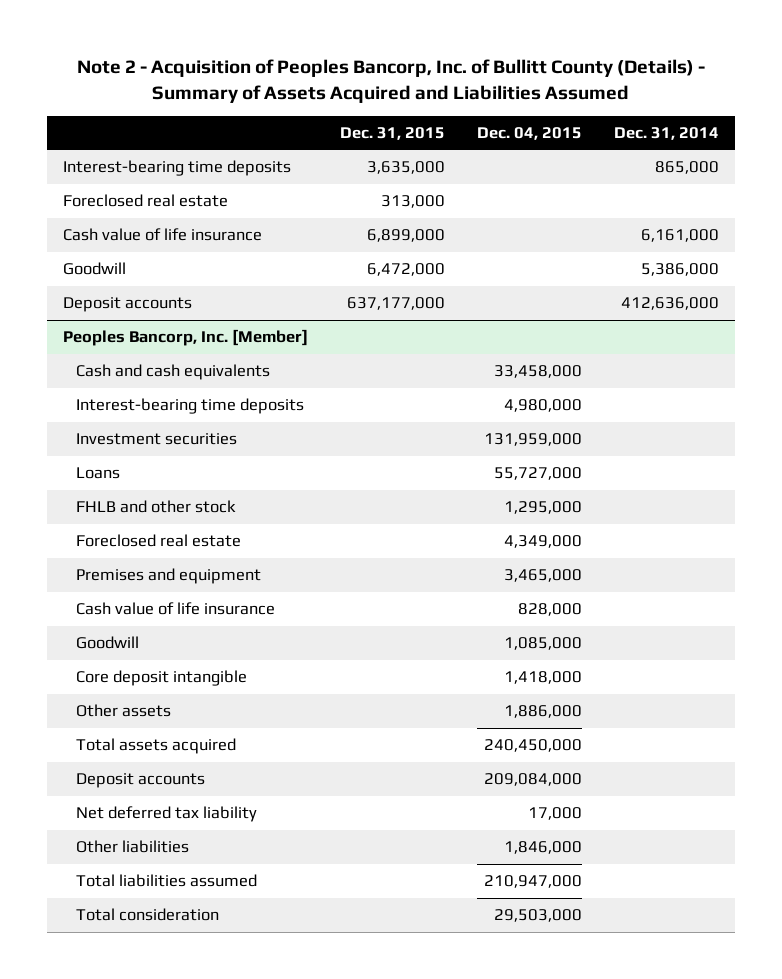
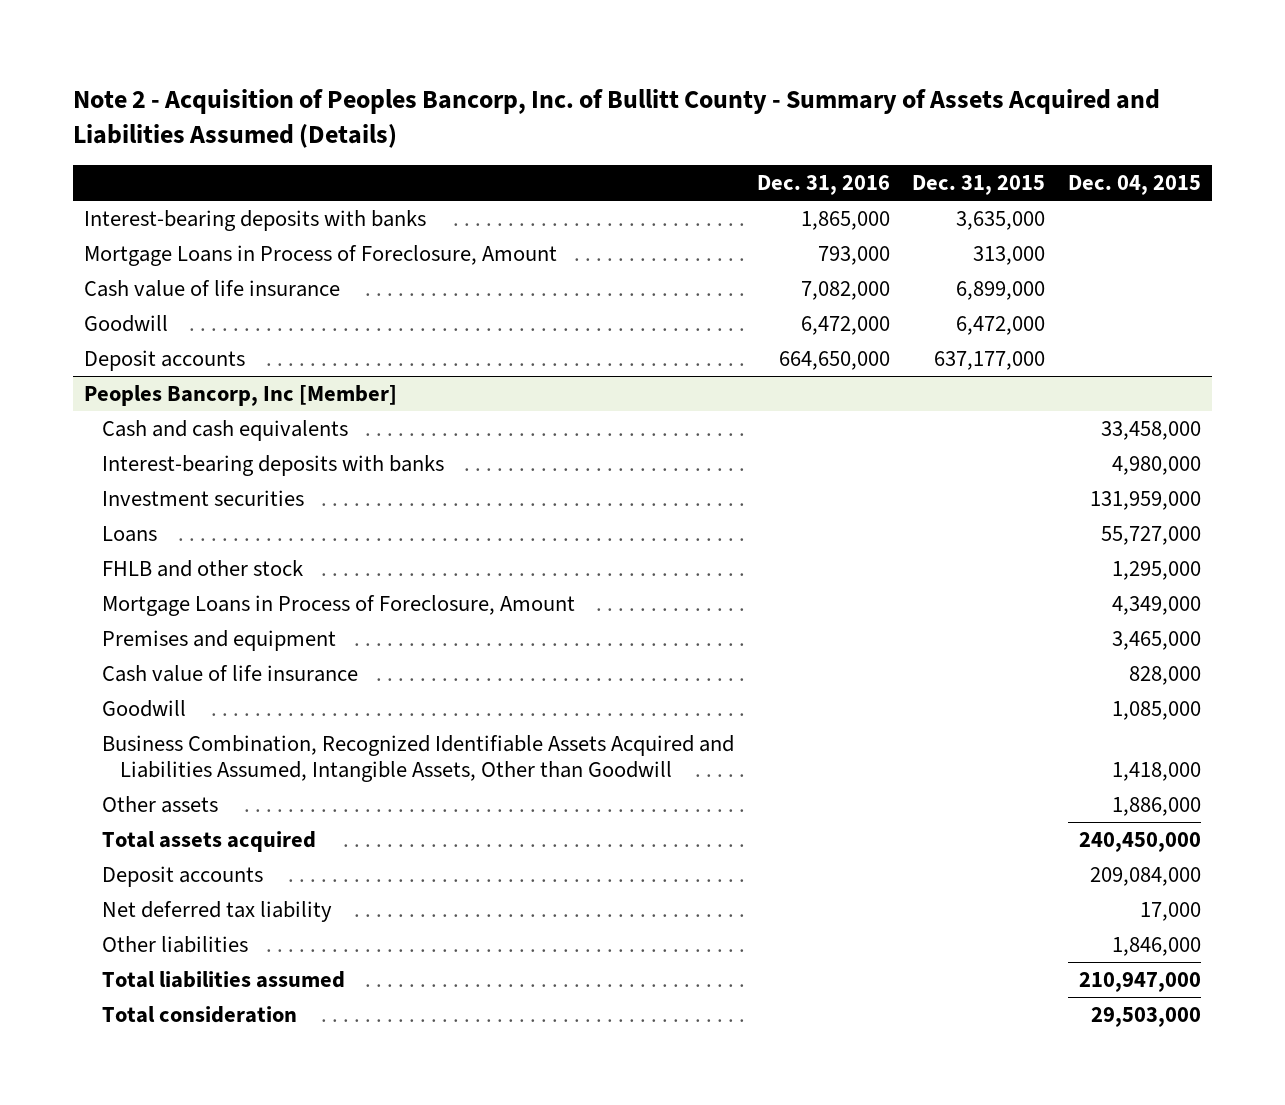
[77,58,706,103] Note 2 - Acquisition of Peoples Bancorp, Inc. of Bullitt County (Details) - Summary of Assets Acquired and Liabilities Assumed -> [72,88,1160,148] Note 2 - Acquisition of Peoples Bancorp, Inc. of Bullitt County - Summary of Assets Acquired and Liabilities Assumed (Details)
[614,126,720,140] Dec. 31, 2014 -> none
none -> [756,175,890,196] Dec. 31, 2016
[63,160,292,177] Interest-bearing time deposits -> [83,209,426,231] Interest-bearing deposits with banks
[63,194,229,208] Foreclosed real estate -> [83,244,557,266] Mortgage Loans in Process of Foreclosure, Amount
[63,329,309,347] Peoples Bancorp, Inc. [Member] -> [83,384,397,406] Peoples Bancorp, Inc [Member]
[75,398,304,415] Interest-bearing time deposits -> [101,454,444,476] Interest-bearing deposits with banks
[75,534,241,548] Foreclosed real estate -> [101,594,575,616] Mortgage Loans in Process of Foreclosure, Amount
[75,670,247,687] Core deposit intangible -> [101,734,734,782] Business Combination, Recognized Identifiable Assets Acquired and Liabilities Assumed, Intangible Assets, Other than Goodwill

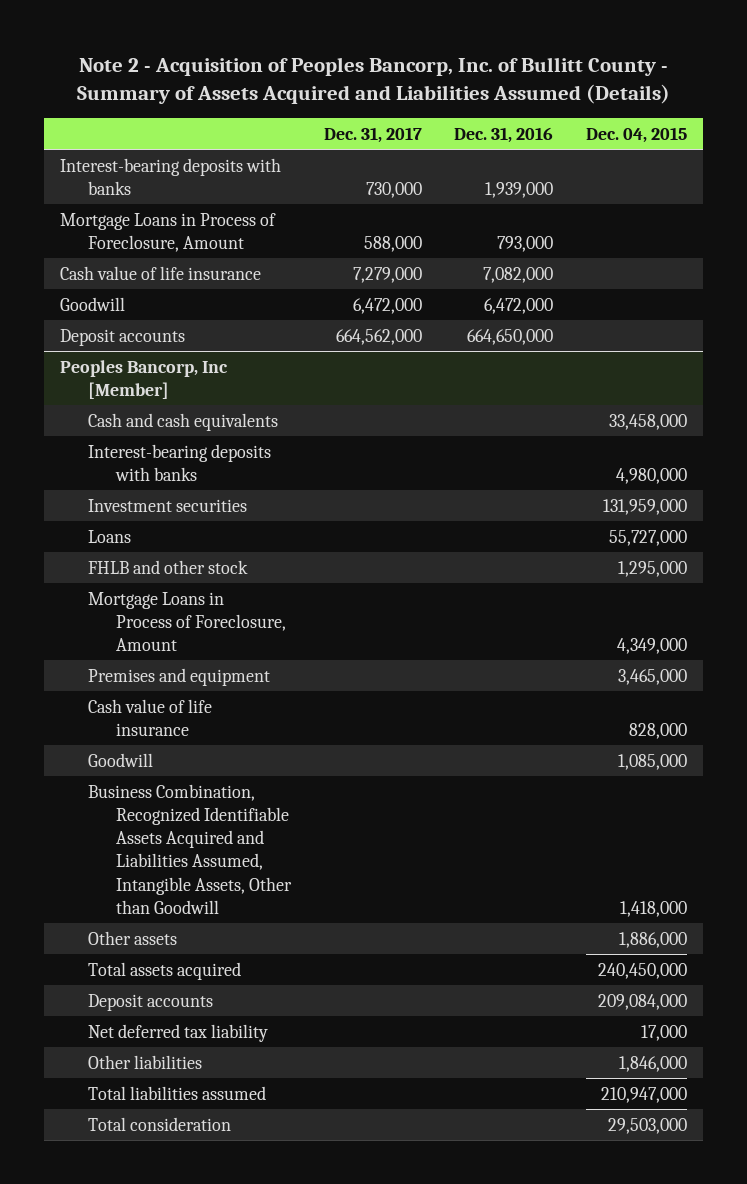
[912,175,1046,196] Dec. 31, 2015 -> none
none -> [323,127,422,144] Dec. 31, 2017
[800,210,890,230] 1,865,000 -> [485,181,554,198] 1,939,000

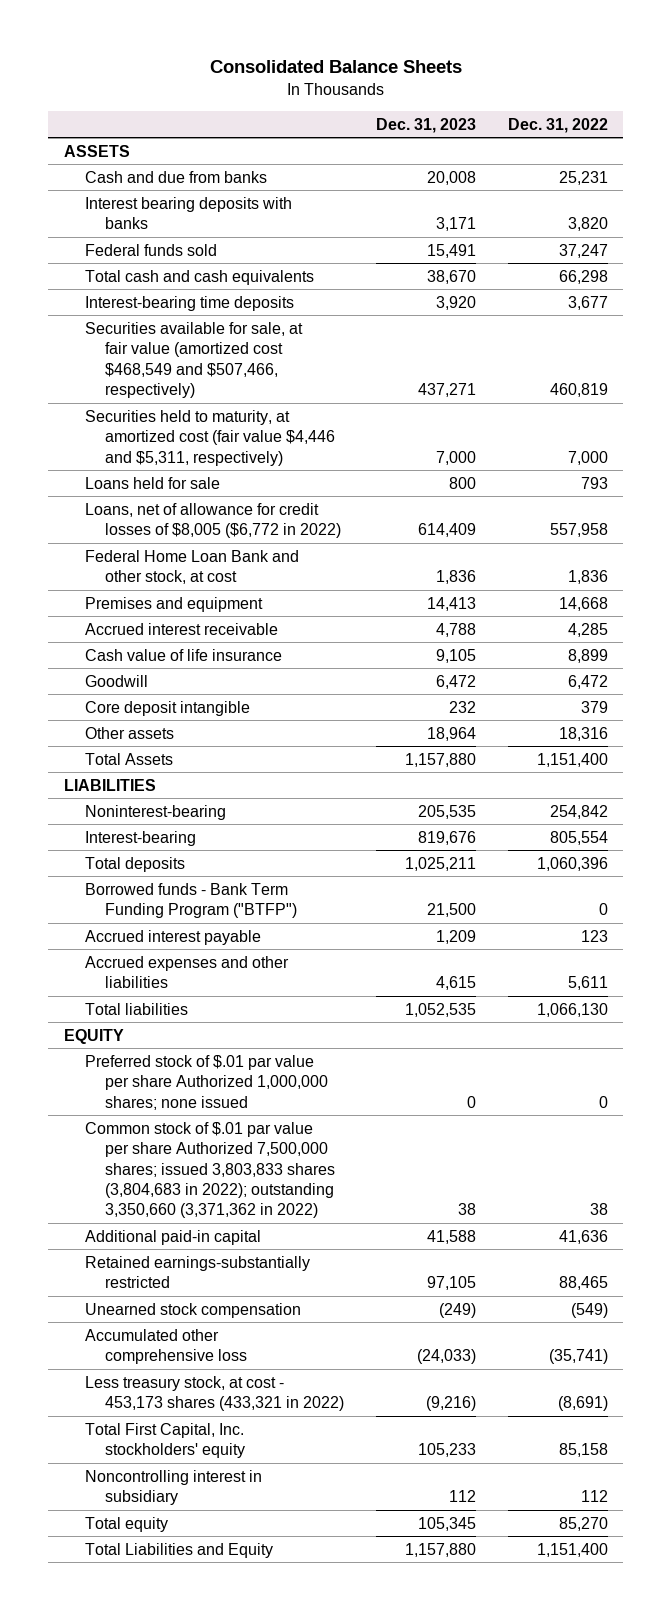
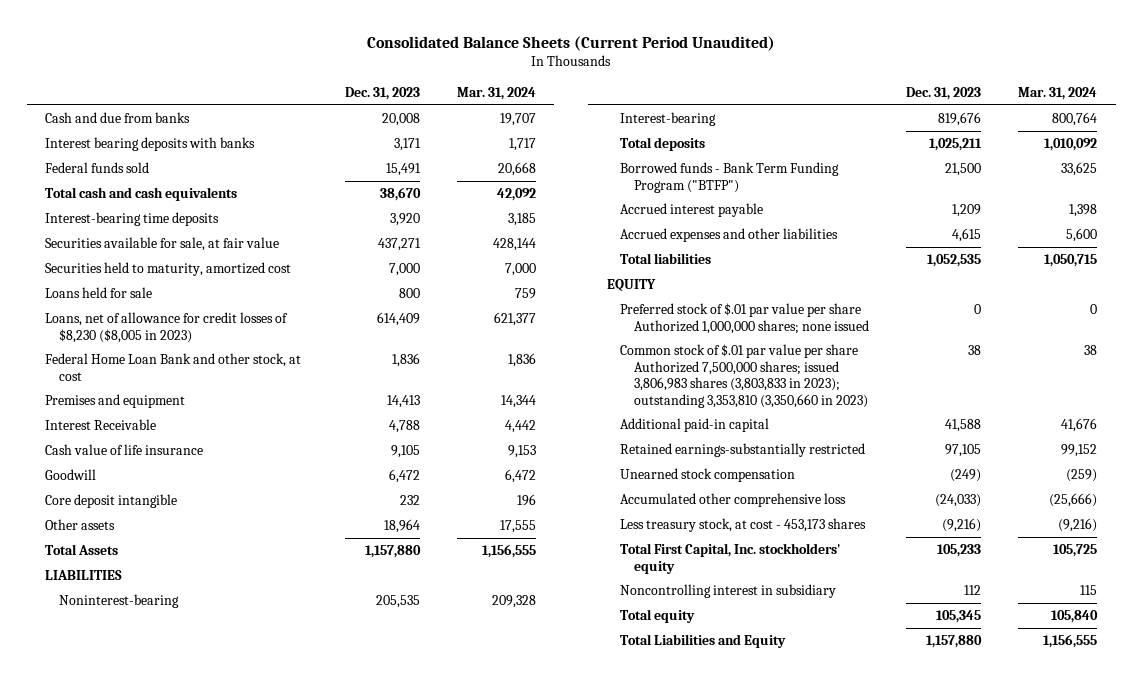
[209,60,462,74] Consolidated Balance Sheets -> [367,35,776,51] Consolidated Balance Sheets (Current Period Unaudited)
[507,117,608,133] Dec. 31, 2022 -> none
none -> [456,86,536,100] Mar. 31, 2024
[64,144,131,157] ASSETS -> none
[84,321,303,398] Securities available for sale, at fair value (amortized cost $468,549 and $507,466, respectively) -> [45,237,280,252] Securities available for sale, at fair value
[84,409,336,466] Securities held to maturity, at amortized cost (fair value $4,446 and $5,311, respectively) -> [45,262,292,277] Securities held to maturity, amortized cost
[84,502,342,539] Loans, net of allowance for credit losses of $8,005 ($6,772 in 2022) -> [45,312,289,343] Loans, net of allowance for credit losses of $8,230 ($8,005 in 2023)
[84,622,278,635] Accrued interest receivable -> [45,419,157,431] Interest Receivable
[84,1121,336,1219] Common stock of $.01 par value per share Authorized 7,500,000 shares; issued 3,803,833 shares (3,804,683 in 2022); outstanding 3,350,660 (3,371,362 in 2022) -> [620,344,869,408] Common stock of $.01 par value per share Authorized 7,500,000 shares; issued 3,806,983 shares (3,803,833 in 2023); outstanding 3,353,810 (3,350,660 in 2023)
[84,1375,345,1412] Less treasury stock, at cost - 453,173 shares (433,321 in 2022) -> [620,518,867,533] Less treasury stock, at cost - 453,173 shares

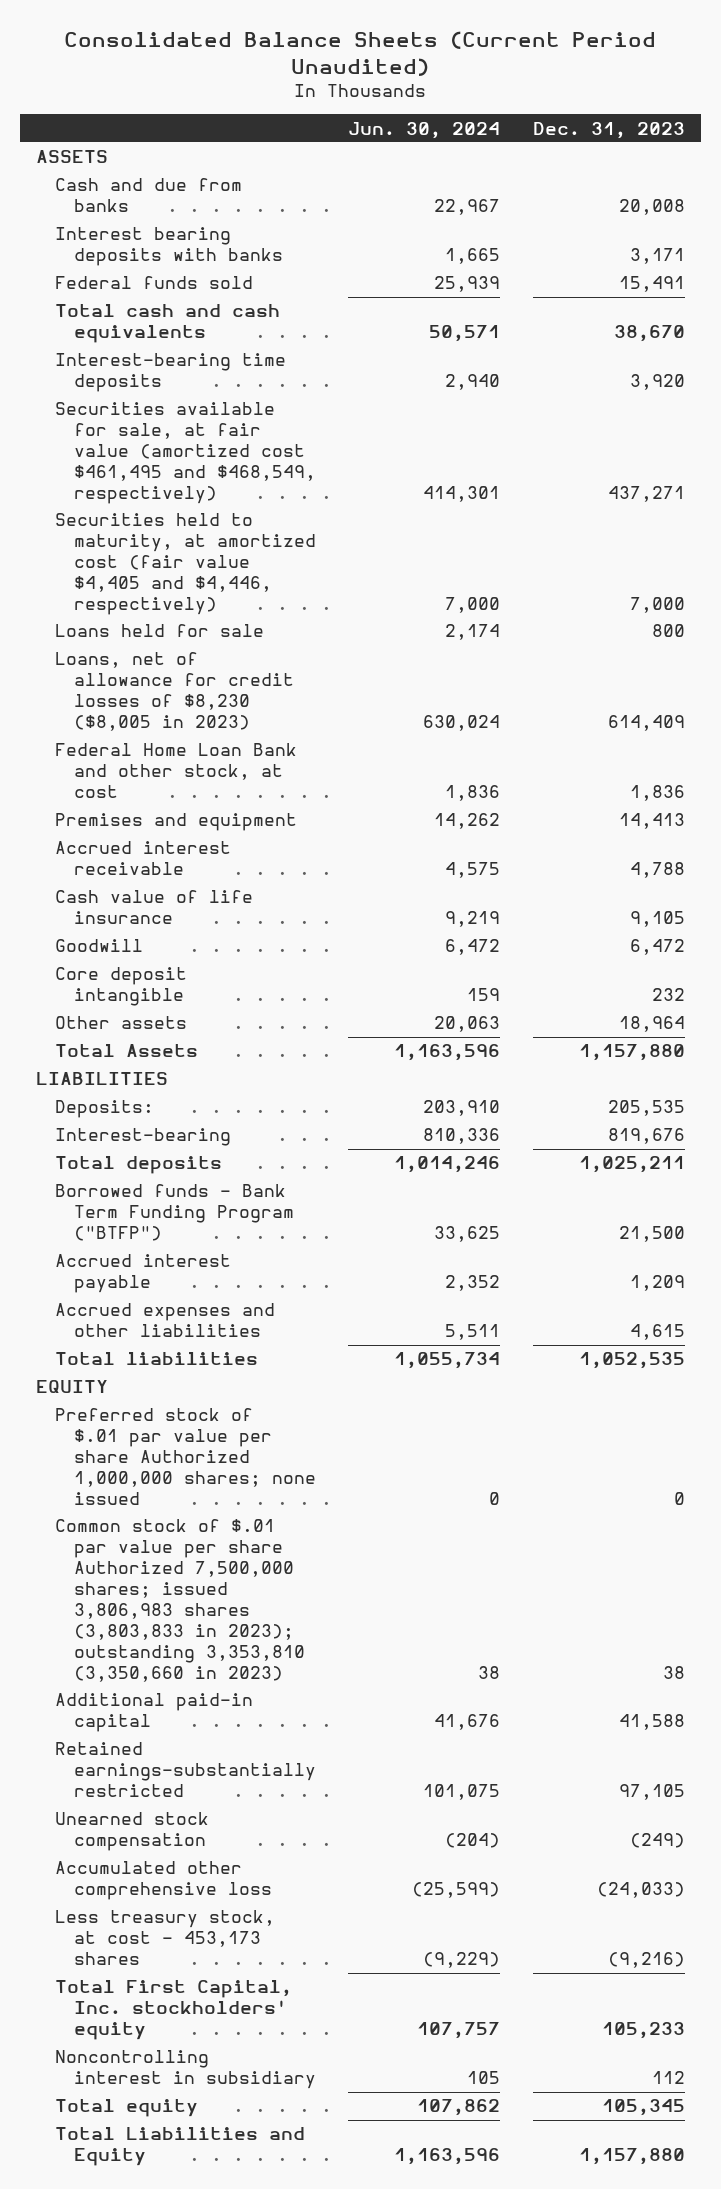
[456,86,536,100] Mar. 31, 2024 -> none
none -> [348,121,501,139] Jun. 30, 2024
none -> [35,150,108,164] ASSETS
[45,237,280,252] Securities available for sale, at fair value -> [54,402,316,505] Securities available for sale, at fair value (amortized cost $461,495 and $468,549, respectively)
[45,262,292,277] Securities held to maturity, amortized cost -> [54,513,316,616] Securities held to maturity, at amortized cost (fair value $4,405 and $4,446, respectively)
[45,419,157,431] Interest Receivable -> [54,841,231,876] Accrued interest receivable
[58,594,179,609] Noninterest-bearing -> [54,1100,154,1119] Deposits:

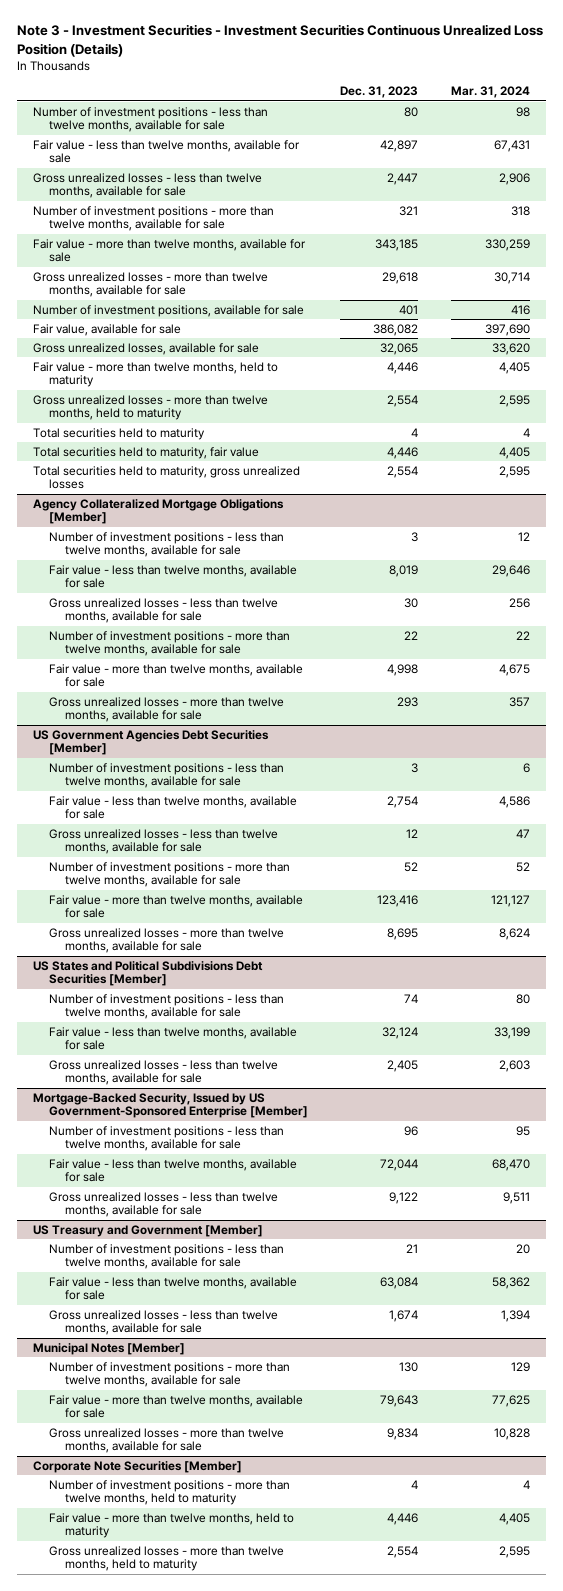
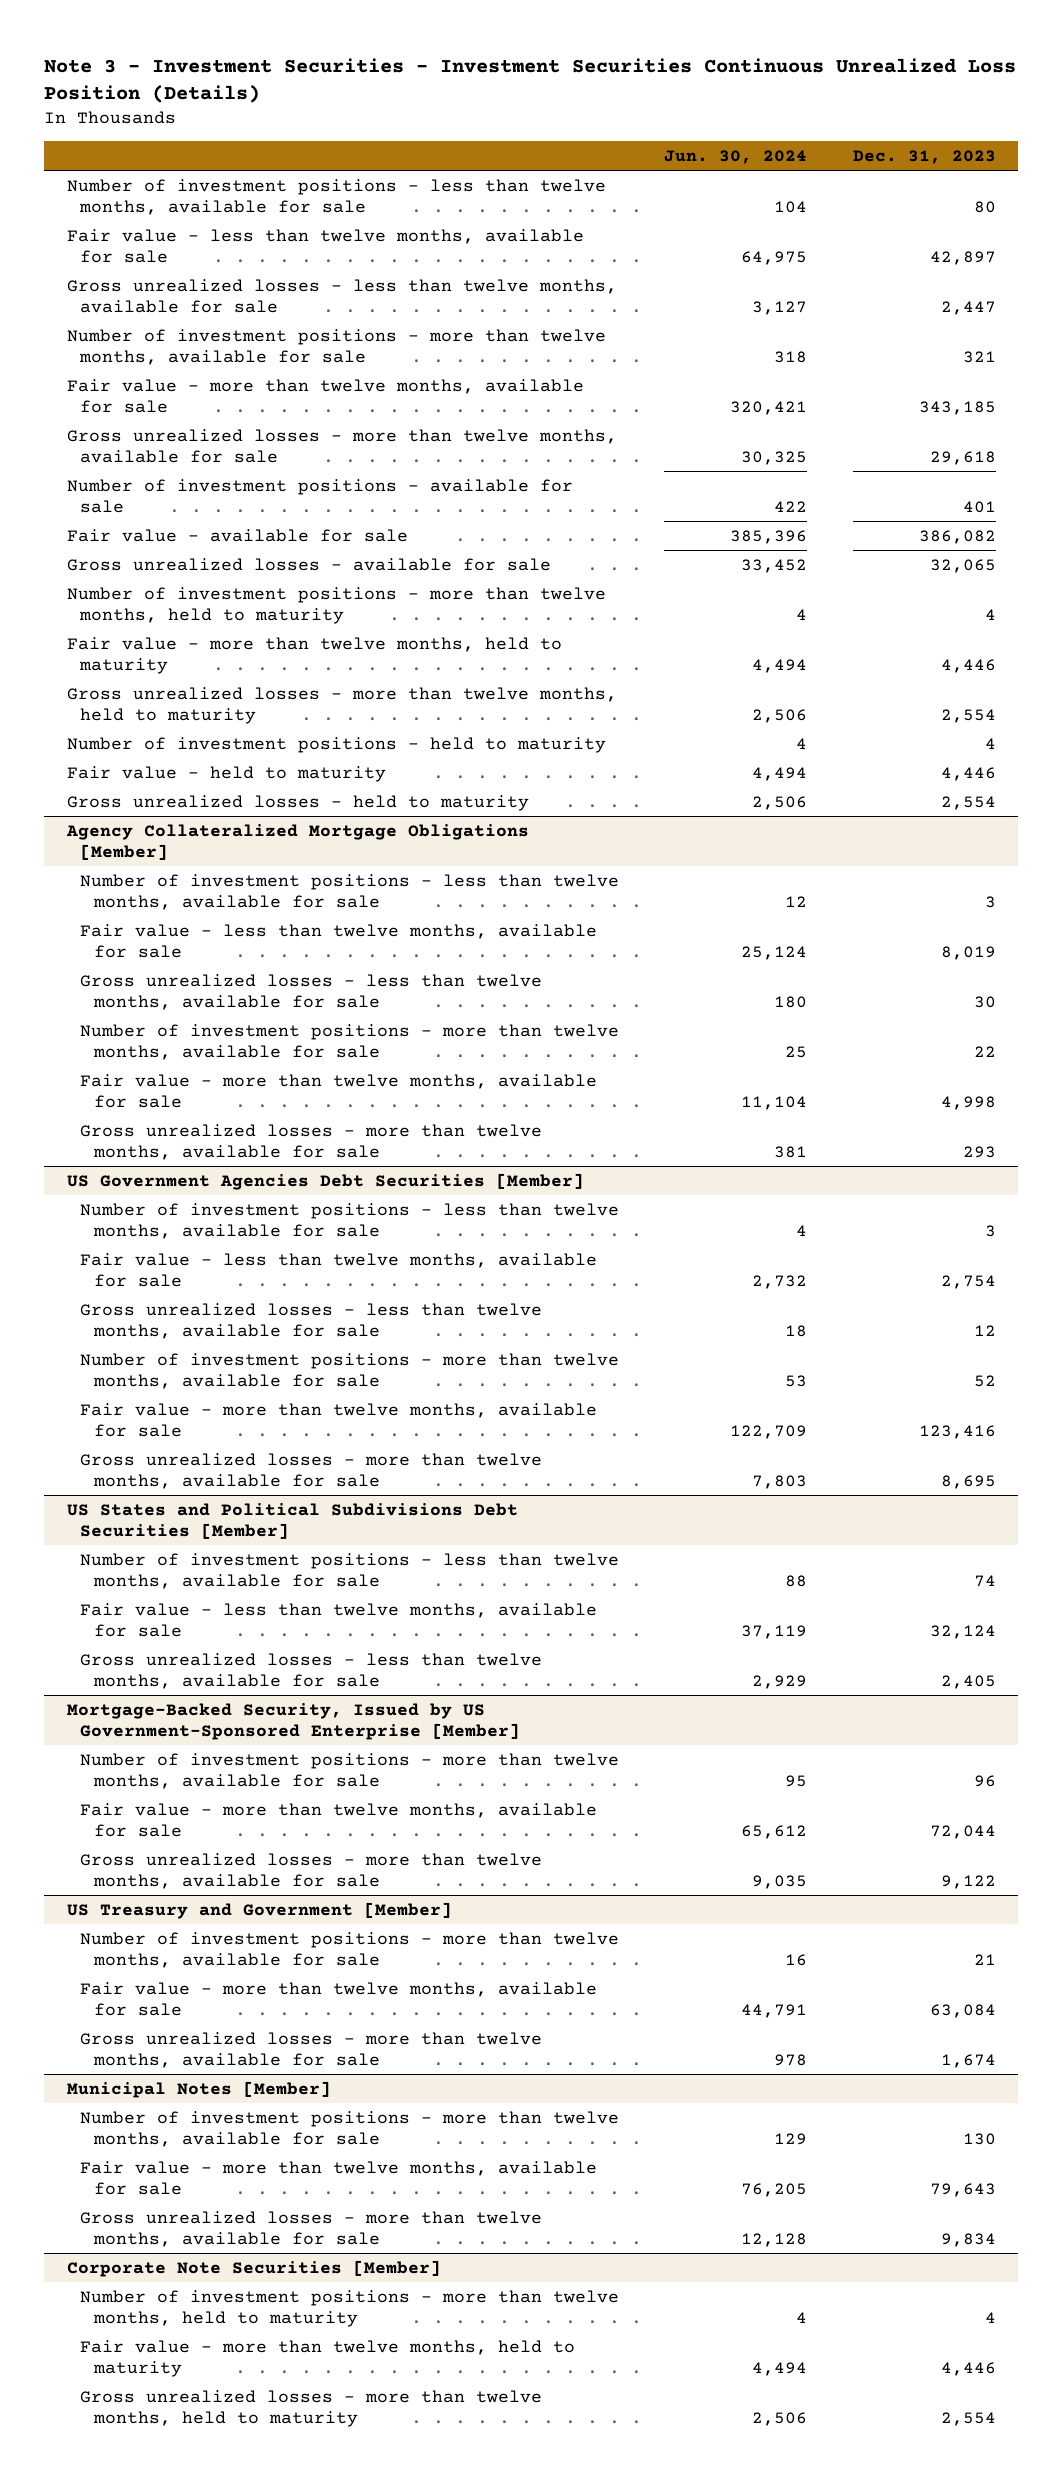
[450,86,530,99] Mar. 31, 2024 -> none
none -> [664,149,808,164] Jun. 30, 2024
[33,304,305,317] Number of investment positions, available for sale -> [66,478,573,513] Number of investment positions - available for sale
[33,323,182,336] Fair value, available for sale -> [66,528,408,542] Fair value - available for sale
[33,342,260,355] Gross unrealized losses, available for sale -> [66,557,551,571] Gross unrealized losses - available for sale
none -> [66,586,606,624] Number of investment positions - more than twelve months, held to maturity
[33,427,206,440] Total securities held to maturity -> [66,736,606,753] Number of investment positions - held to maturity
[33,446,260,459] Total securities held to maturity, fair value -> [66,765,386,782] Fair value - held to maturity
[33,465,301,490] Total securities held to maturity, gross unrealized losses -> [66,794,529,811] Gross unrealized losses - held to maturity
[49,1125,285,1152] Number of investment positions - less than twelve months, available for sale -> [80,1752,620,1789] Number of investment positions - more than twelve months, available for sale
[49,1158,298,1183] Fair value - less than twelve months, available for sale -> [80,1802,598,1837] Fair value - more than twelve months, available for sale
[49,1191,279,1218] Gross unrealized losses - less than twelve months, available for sale -> [80,1852,543,1889] Gross unrealized losses - more than twelve months, available for sale
[49,1243,285,1270] Number of investment positions - less than twelve months, available for sale -> [80,1931,620,1968] Number of investment positions - more than twelve months, available for sale
[49,1276,298,1301] Fair value - less than twelve months, available for sale -> [80,1981,598,2016] Fair value - more than twelve months, available for sale
[49,1309,279,1336] Gross unrealized losses - less than twelve months, available for sale -> [80,2031,543,2068] Gross unrealized losses - more than twelve months, available for sale

